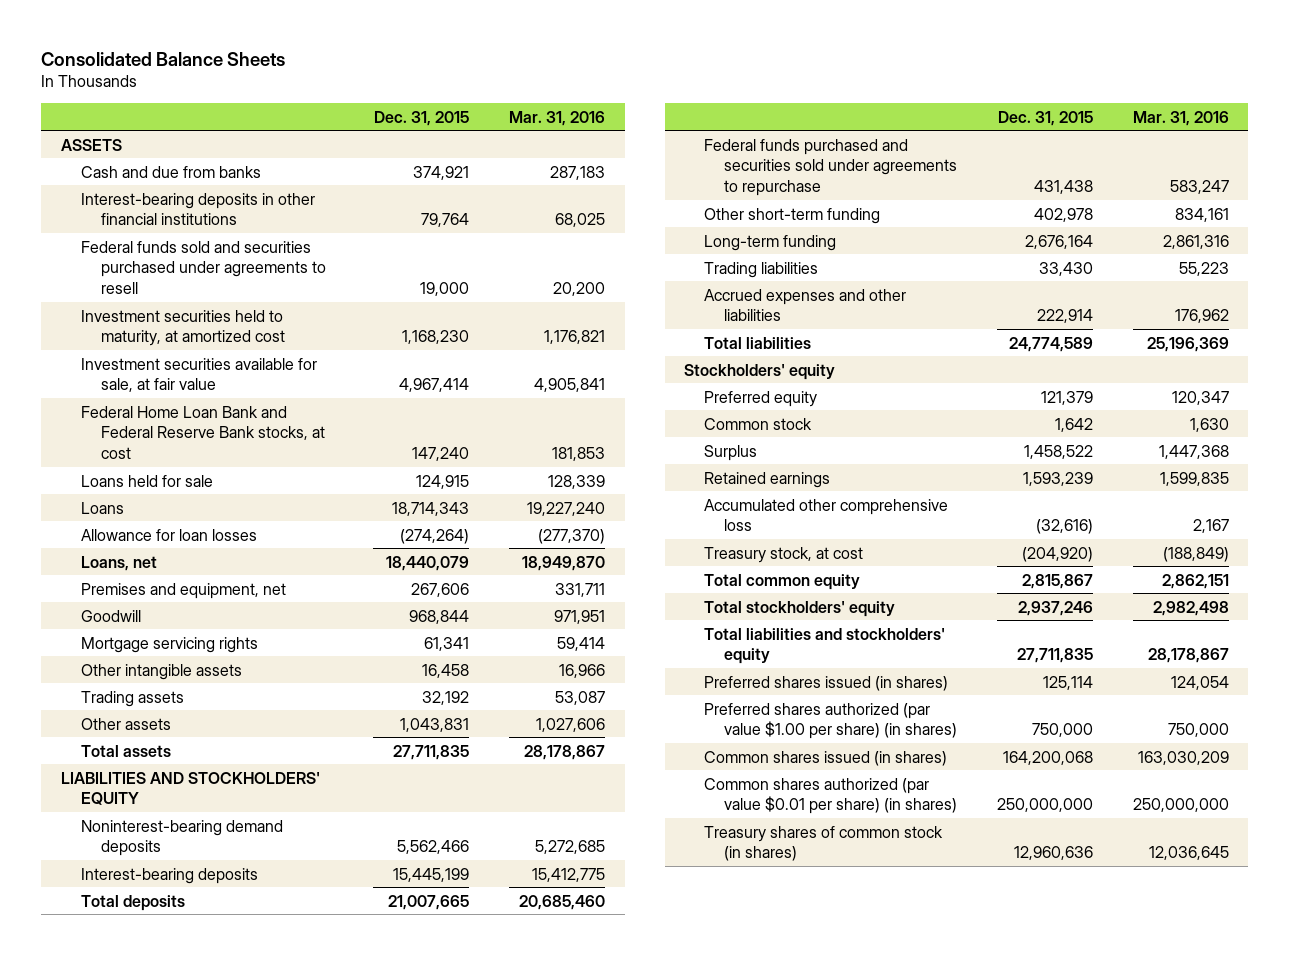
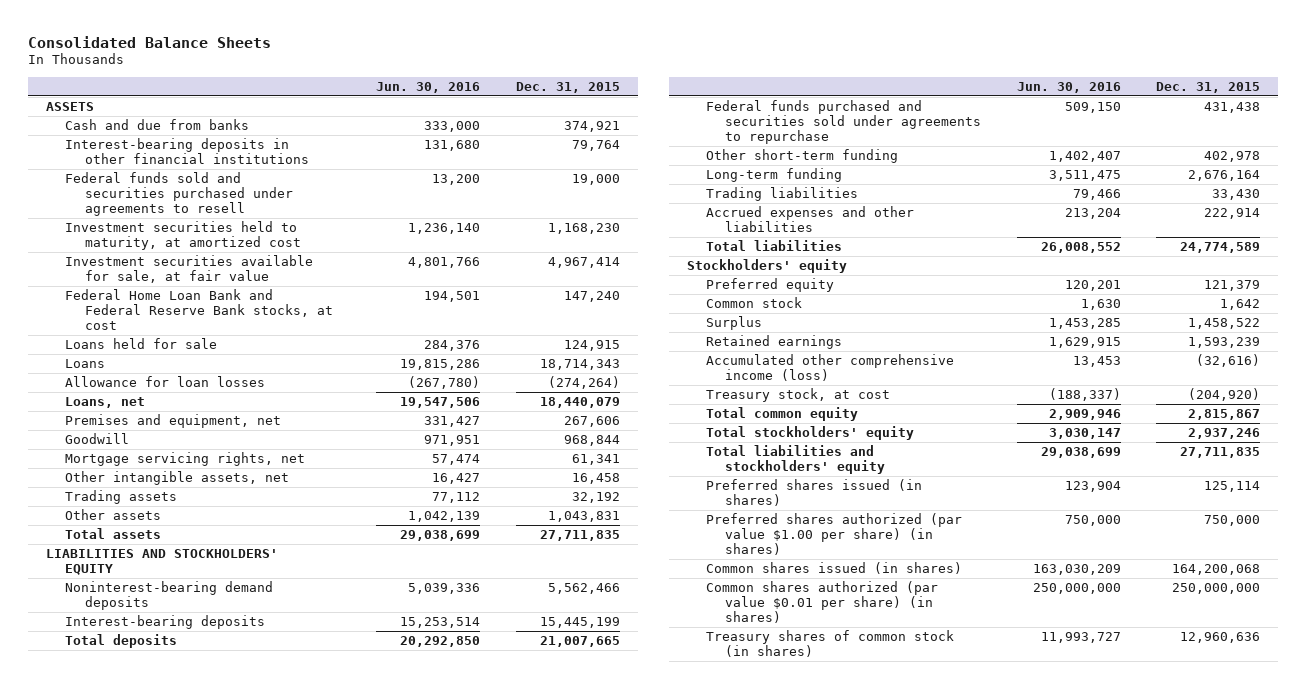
[508,110,605,126] Mar. 31, 2016 -> none
none -> [376,81,481,93] Jun. 30, 2016
[80,636,258,653] Mortgage servicing rights -> [65,451,306,466] Mortgage servicing rights, net
[80,663,242,680] Other intangible assets -> [65,470,290,485] Other intangible assets, net
[704,498,949,532] Accumulated other comprehensive loss -> [705,353,954,381] Accumulated other comprehensive income (loss)

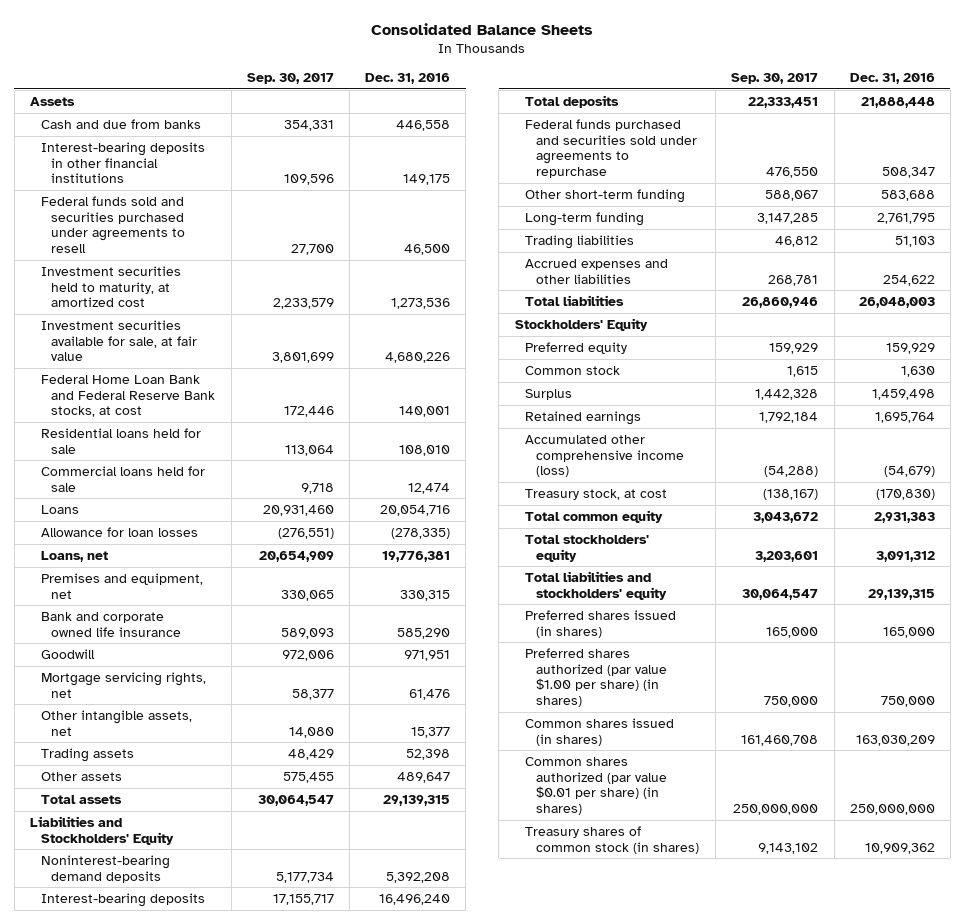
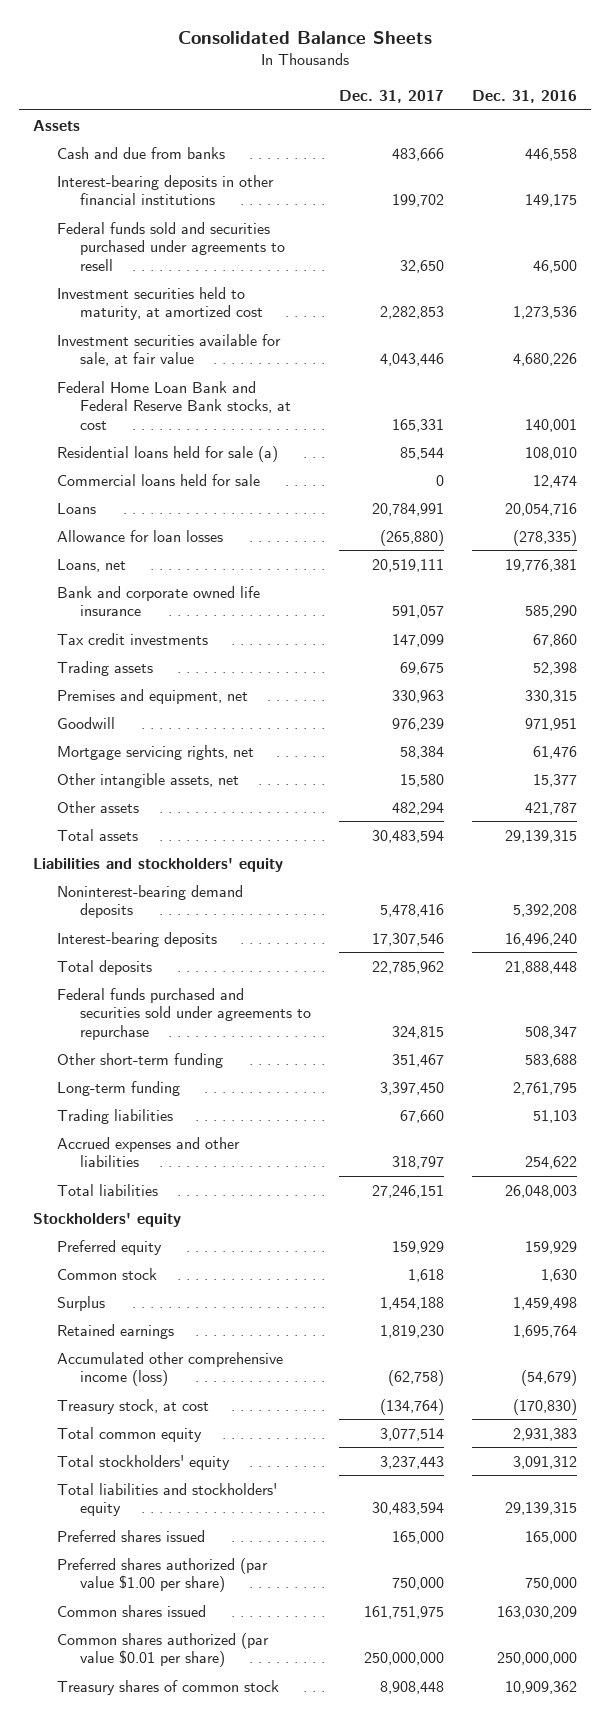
[246,73,334,85] Sep. 30, 2017 -> none
none -> [339,90,445,104] Dec. 31, 2017
[40,427,201,454] Residential loans held for sale -> [56,445,278,462] Residential loans held for sale (a)
none -> [56,632,208,645] Tax credit investments
[40,747,134,762] Trading assets -> [56,660,153,676] Trading assets
[40,572,203,599] Premises and equipment, net -> [56,688,248,704] Premises and equipment, net
[396,771,450,783] 489,647 -> [525,801,578,815] 421,787
[29,815,174,845] Liabilities and Stockholders' Equity -> [32,857,283,872] Liabilities and stockholders' equity
[514,317,648,331] Stockholders' Equity -> [32,1212,181,1227] Stockholders' equity
[525,609,677,638] Preferred shares issued (in shares) -> [56,1529,205,1542] Preferred shares issued
[525,647,668,708] Preferred shares authorized (par value $1.00 per share) (in shares) -> [56,1557,268,1593] Preferred shares authorized (par value $1.00 per share)
[525,717,675,746] Common shares issued (in shares) -> [56,1604,206,1617] Common shares issued
[525,756,668,816] Common shares authorized (par value $0.01 per share) (in shares) -> [56,1632,269,1668] Common shares authorized (par value $0.01 per share)
[525,825,700,854] Treasury shares of common stock (in shares) -> [56,1679,279,1695] Treasury shares of common stock

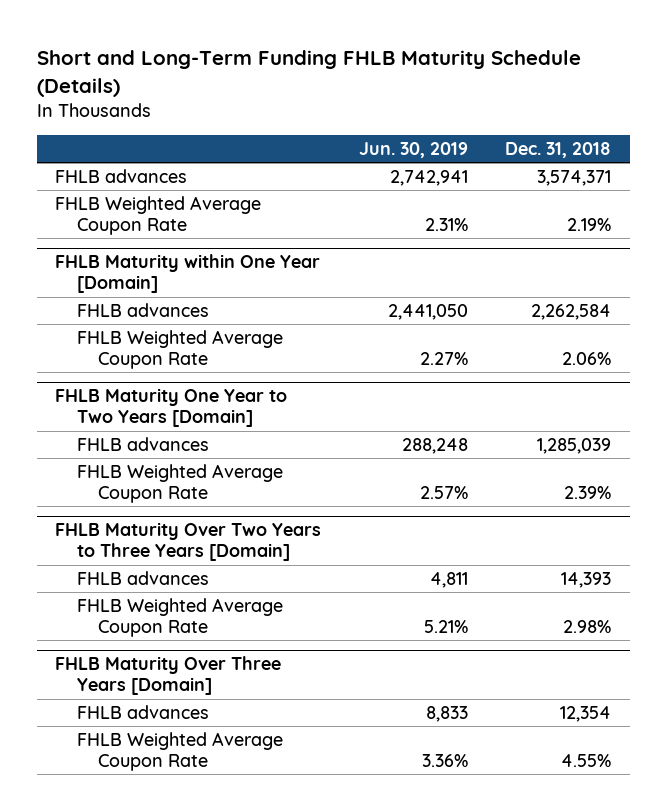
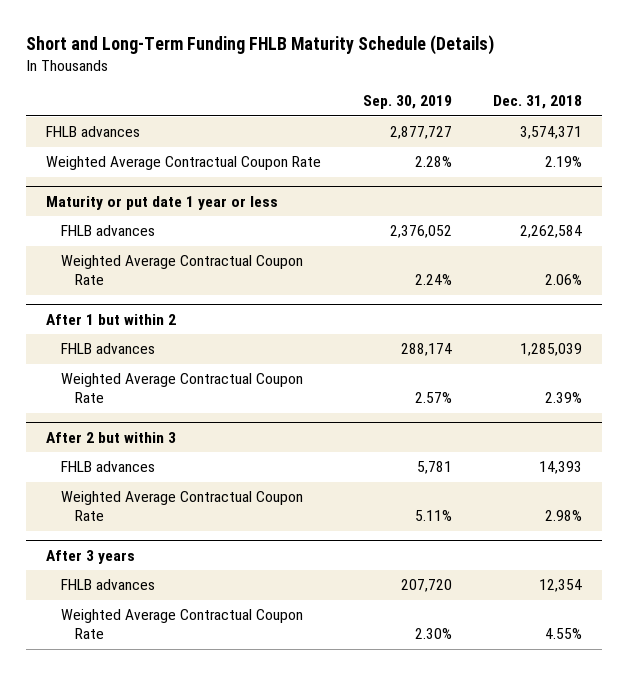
[358,142,468,159] Jun. 30, 2019 -> none
none -> [362,95,452,110] Sep. 30, 2019
[55,196,262,235] FHLB Weighted Average Coupon Rate -> [46,156,322,171] Weighted Average Contractual Coupon Rate
[55,254,321,294] FHLB Maturity within One Year [Domain] -> [46,195,279,210] Maturity or put date 1 year or less
[76,330,283,369] FHLB Weighted Average Coupon Rate -> [60,255,303,286] Weighted Average Contractual Coupon Rate
[55,388,288,428] FHLB Maturity One Year to Two Years [Domain] -> [46,313,177,325] After 1 but within 2
[76,464,283,503] FHLB Weighted Average Coupon Rate -> [60,373,303,404] Weighted Average Contractual Coupon Rate
[55,522,322,562] FHLB Maturity Over Two Years to Three Years [Domain] -> [46,431,177,443] After 2 but within 3
[76,598,283,637] FHLB Weighted Average Coupon Rate -> [60,491,303,522] Weighted Average Contractual Coupon Rate
[55,656,282,696] FHLB Maturity Over Three Years [Domain] -> [46,549,136,564] After 3 years
[76,732,283,771] FHLB Weighted Average Coupon Rate -> [60,609,303,640] Weighted Average Contractual Coupon Rate

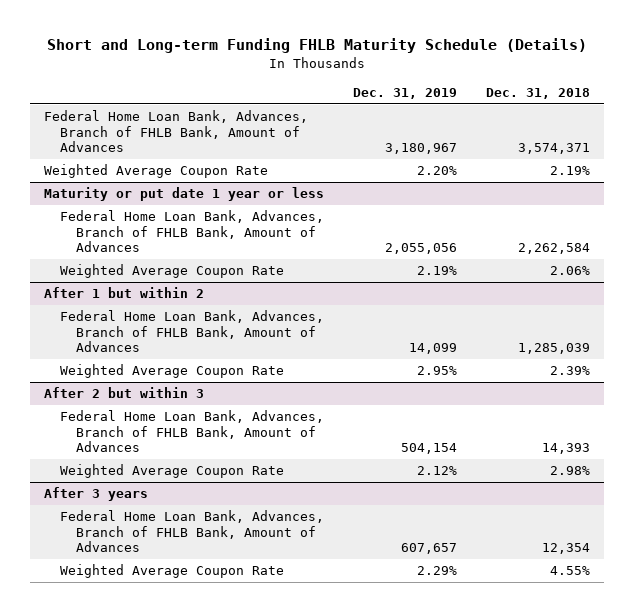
[25,34,494,55] Short and Long-Term Funding FHLB Maturity Schedule (Details) -> [46,38,587,54] Short and Long-term Funding FHLB Maturity Schedule (Details)
[362,95,452,110] Sep. 30, 2019 -> none
none -> [352,87,457,99] Dec. 31, 2019
[46,126,141,138] FHLB advances -> [44,110,309,153] Federal Home Loan Bank, Advances, Branch of FHLB Bank, Amount of Advances
[46,156,322,171] Weighted Average Contractual Coupon Rate -> [44,164,269,179] Weighted Average Coupon Rate
[60,225,155,237] FHLB advances -> [59,210,324,253] Federal Home Loan Bank, Advances, Branch of FHLB Bank, Amount of Advances
[60,255,303,286] Weighted Average Contractual Coupon Rate -> [59,264,284,279] Weighted Average Coupon Rate
[60,343,155,355] FHLB advances -> [59,310,324,353] Federal Home Loan Bank, Advances, Branch of FHLB Bank, Amount of Advances
[60,373,303,404] Weighted Average Contractual Coupon Rate -> [59,364,284,379] Weighted Average Coupon Rate
[60,461,155,473] FHLB advances -> [59,410,324,453] Federal Home Loan Bank, Advances, Branch of FHLB Bank, Amount of Advances
[60,491,303,522] Weighted Average Contractual Coupon Rate -> [59,464,284,479] Weighted Average Coupon Rate
[60,579,155,591] FHLB advances -> [59,510,324,553] Federal Home Loan Bank, Advances, Branch of FHLB Bank, Amount of Advances
[60,609,303,640] Weighted Average Contractual Coupon Rate -> [59,564,284,579] Weighted Average Coupon Rate

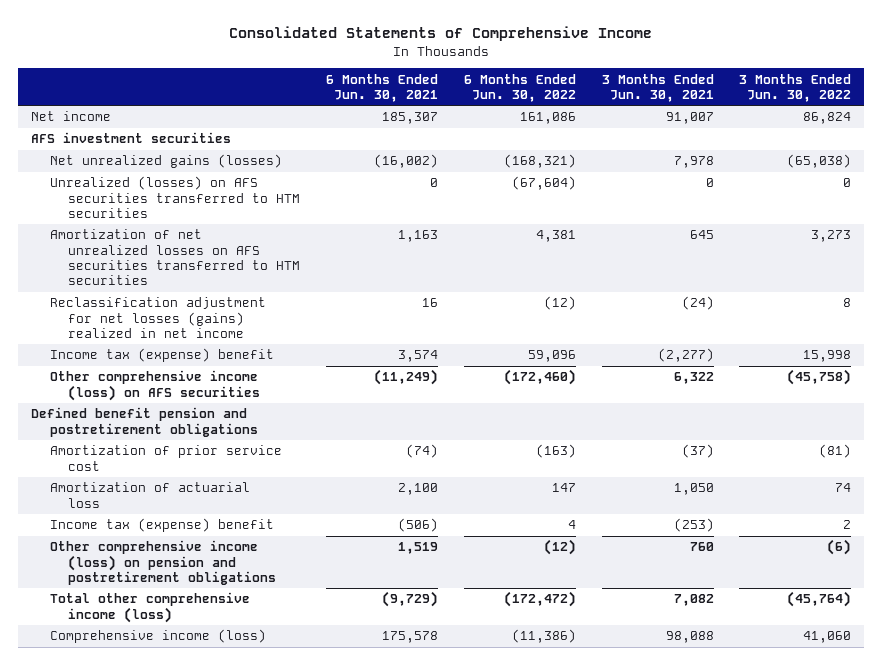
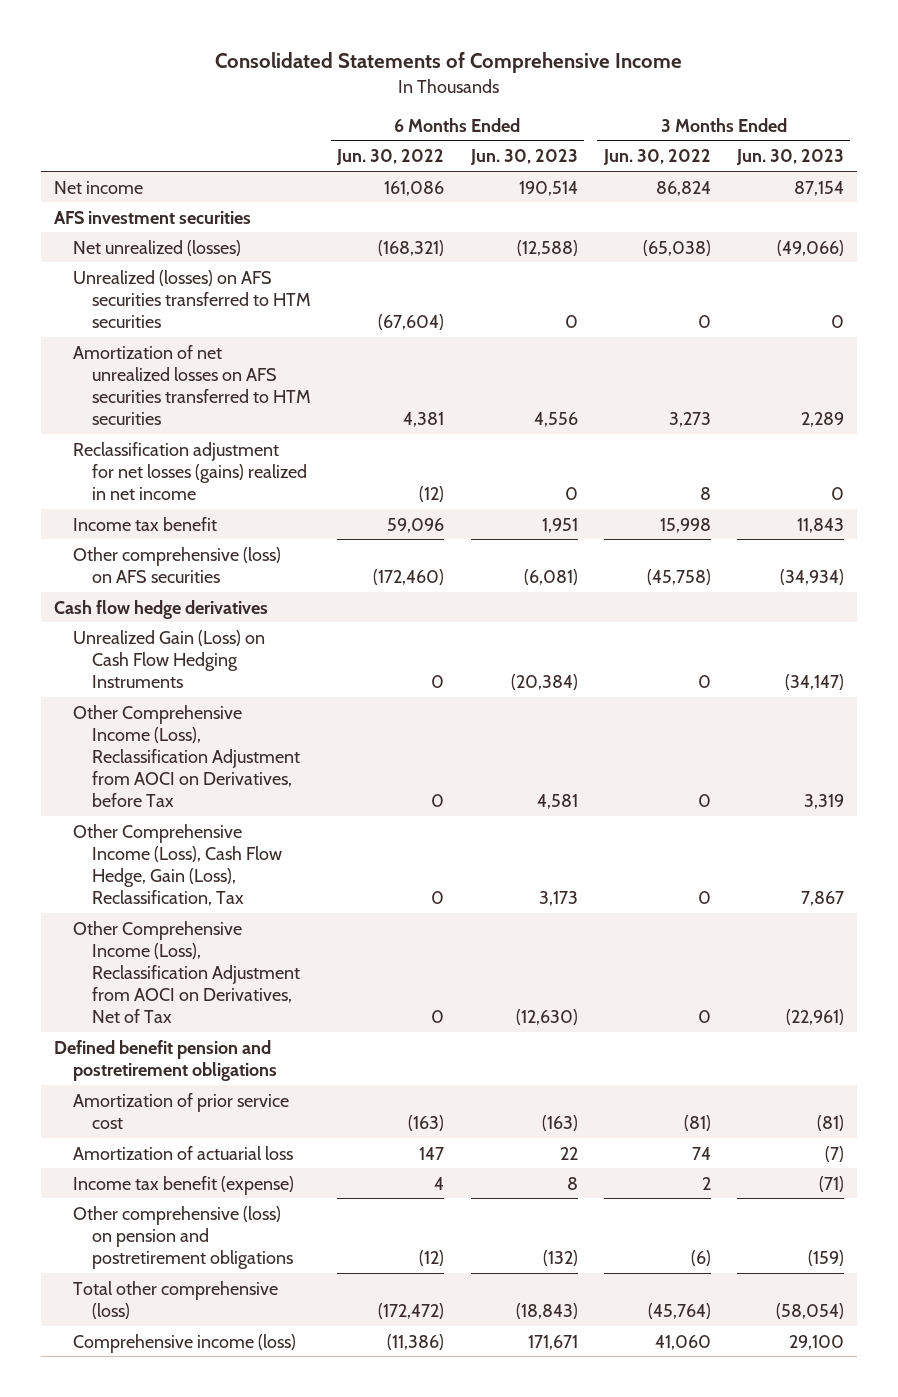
[326,73,439,103] 6 Months Ended Jun. 30, 2021 -> none
[601,73,714,103] 3 Months Ended Jun. 30, 2021 -> none
none -> [469,149,578,166] Jun. 30, 2023
none -> [735,149,844,166] Jun. 30, 2023
[49,154,282,169] Net unrealized gains (losses) -> [72,239,241,256] Net unrealized (losses)
[49,348,274,363] Income tax (expense) benefit -> [72,516,217,531] Income tax benefit
[49,370,261,401] Other comprehensive income (loss) on AFS securities -> [72,546,281,583] Other comprehensive (loss) on AFS securities
none -> [53,599,268,619] Cash flow hedge derivatives
none -> [72,629,265,688] Unrealized Gain (Loss) on Cash Flow Hedging Instruments
none -> [72,704,301,808] Other Comprehensive Income (Loss), Reclassification Adjustment from AOCI on Derivatives, before Tax
none -> [72,823,283,906] Other Comprehensive Income (Loss), Cash Flow Hedge, Gain (Loss), Reclassification, Tax
none -> [72,920,301,1024] Other Comprehensive Income (Loss), Reclassification Adjustment from AOCI on Derivatives, Net of Tax
[49,518,274,533] Income tax (expense) benefit -> [72,1175,294,1195] Income tax benefit (expense)
[49,540,277,586] Other comprehensive income (loss) on pension and postretirement obligations -> [72,1205,294,1269] Other comprehensive (loss) on pension and postretirement obligations
[49,592,250,623] Total other comprehensive income (loss) -> [72,1280,278,1319] Total other comprehensive (loss)

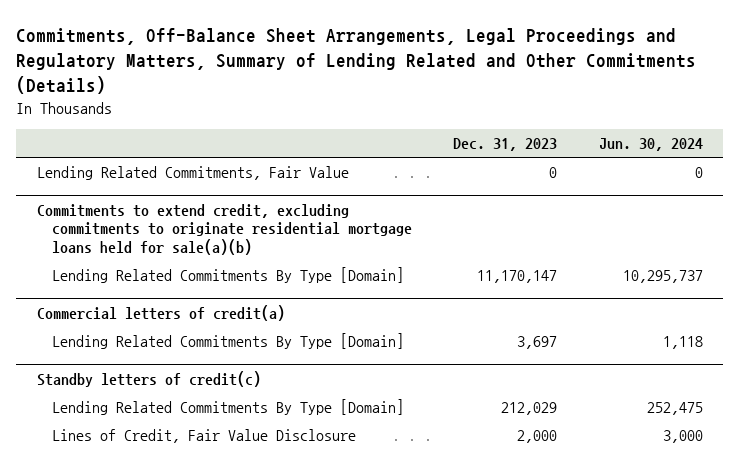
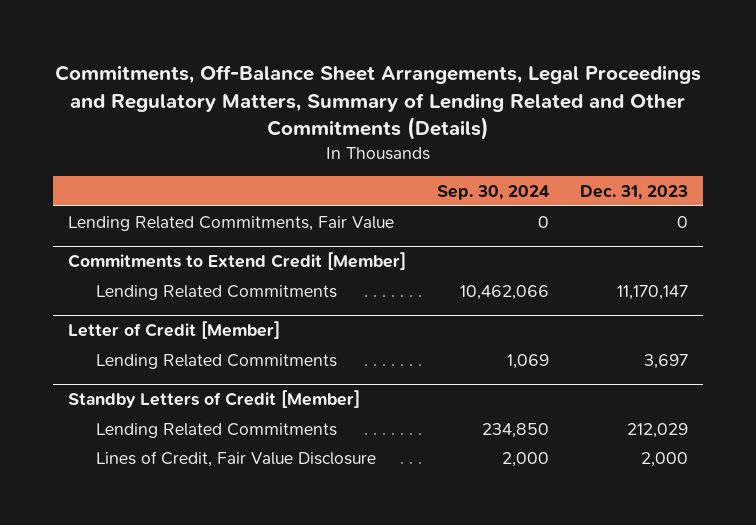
[598,137,703,151] Jun. 30, 2024 -> none
none -> [436,185,549,201] Sep. 30, 2024
[37,203,412,255] Commitments to extend credit, excluding commitments to originate residential mortgage loans held for sale(a)(b) -> [68,252,407,271] Commitments to Extend Credit [Member]
[51,267,404,284] Lending Related Commitments By Type [Domain] -> [95,284,337,300] Lending Related Commitments
[37,304,286,321] Commercial letters of credit(a) -> [68,321,281,340] Letter of Credit [Member]
[51,333,404,350] Lending Related Commitments By Type [Domain] -> [95,353,337,369] Lending Related Commitments
[37,370,262,387] Standby letters of credit(c) -> [68,390,361,409] Standby Letters of Credit [Member]
[51,399,404,416] Lending Related Commitments By Type [Domain] -> [95,422,337,438] Lending Related Commitments

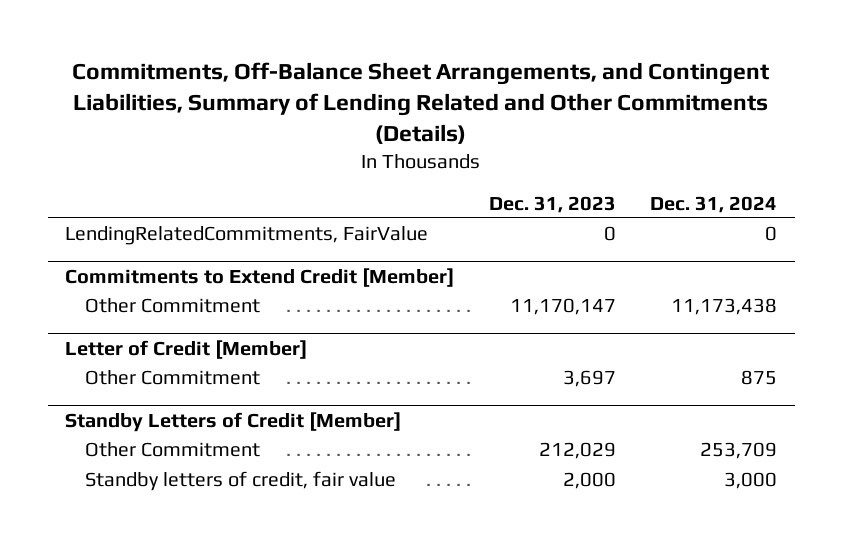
[54,65,701,140] Commitments, Off-Balance Sheet Arrangements, Legal Proceedings and Regulatory Matters, Summary of Lending Related and Other Commitments (Details) -> [72,62,770,145] Commitments, Off-Balance Sheet Arrangements, and Contingent Liabilities, Summary of Lending Related and Other Commitments (Details)
[436,185,549,201] Sep. 30, 2024 -> none
none -> [650,195,778,213] Dec. 31, 2024
[68,215,395,231] Lending Related Commitments, Fair Value -> [65,226,429,246] LendingRelatedCommitments, FairValue
[95,284,337,300] Lending Related Commitments -> [84,298,260,314] Other Commitment
[95,353,337,369] Lending Related Commitments -> [84,370,260,386] Other Commitment
[95,422,337,438] Lending Related Commitments -> [84,442,260,458] Other Commitment
[95,450,376,467] Lines of Credit, Fair Value Disclosure -> [84,471,396,492] Standby letters of credit, fair value

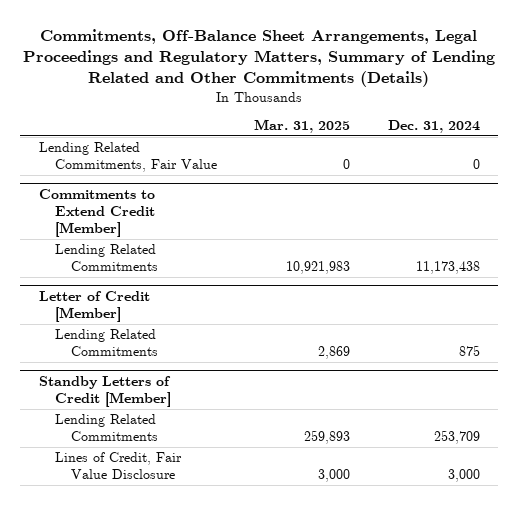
[72,62,770,145] Commitments, Off-Balance Sheet Arrangements, and Contingent Liabilities, Summary of Lending Related and Other Commitments (Details) -> [23,29,496,88] Commitments, Off-Balance Sheet Arrangements, Legal Proceedings and Regulatory Matters, Summary of Lending Related and Other Commitments (Details)
[488,195,616,213] Dec. 31, 2023 -> none
none -> [254,119,351,134] Mar. 31, 2025
[65,226,429,246] LendingRelatedCommitments, FairValue -> [38,142,218,173] Lending Related Commitments, Fair Value
[84,298,260,314] Other Commitment -> [55,244,159,272] Lending Related Commitments
[84,370,260,386] Other Commitment -> [55,329,159,357] Lending Related Commitments
[84,442,260,458] Other Commitment -> [55,414,159,442] Lending Related Commitments
[84,471,396,492] Standby letters of credit, fair value -> [55,452,183,480] Lines of Credit, Fair Value Disclosure

